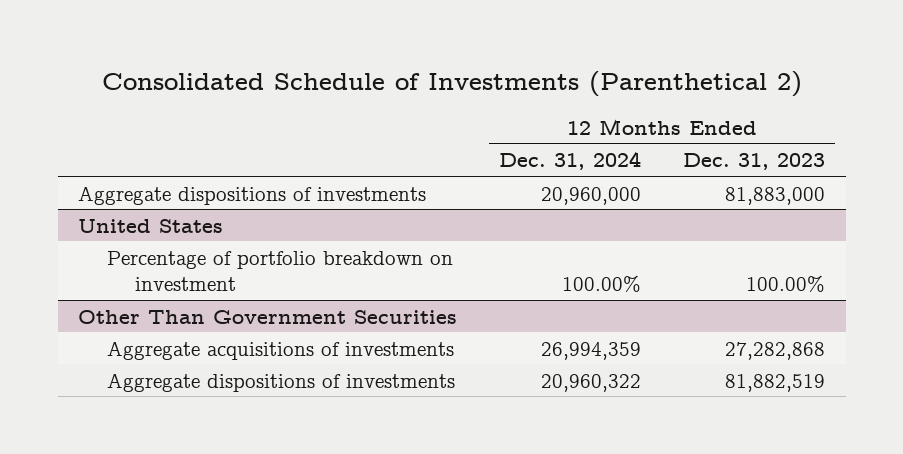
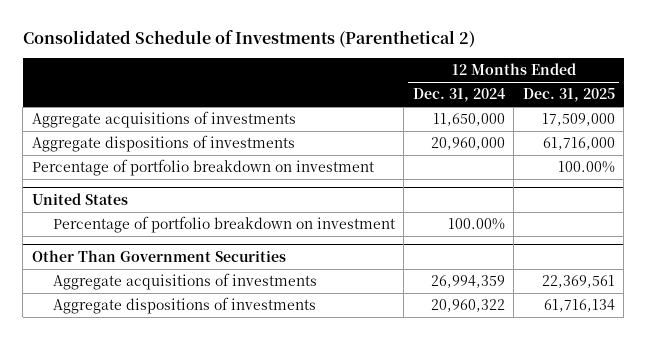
[682,153,825,171] Dec. 31, 2023 -> none
none -> [522,88,615,103] Dec. 31, 2025
none -> [31,111,296,129] Aggregate acquisitions of investments
none -> [31,159,374,177] Percentage of portfolio breakdown on investment

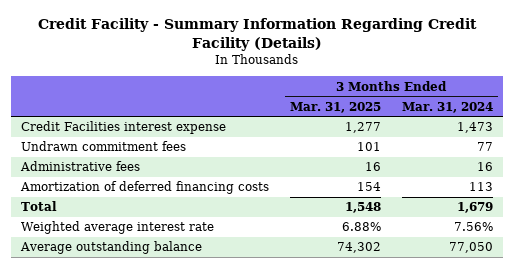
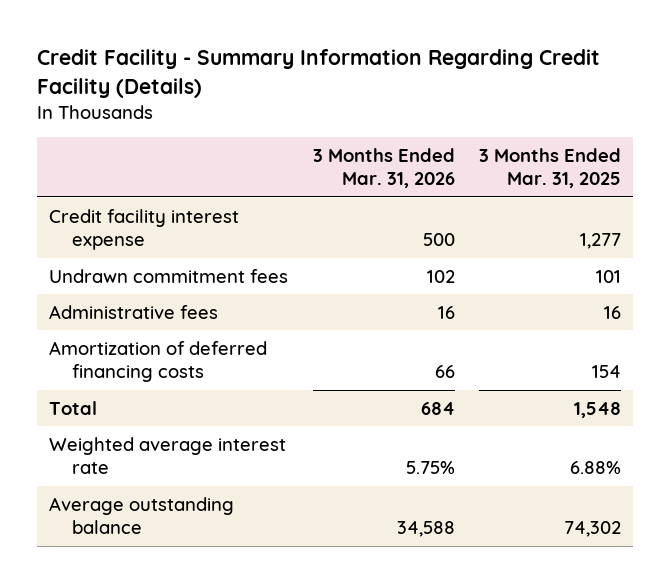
[401,101,493,113] Mar. 31, 2024 -> none
none -> [312,147,455,189] 3 Months Ended Mar. 31, 2026
[21,121,227,135] Credit Facilities interest expense -> [49,208,240,251] Credit facility interest expense

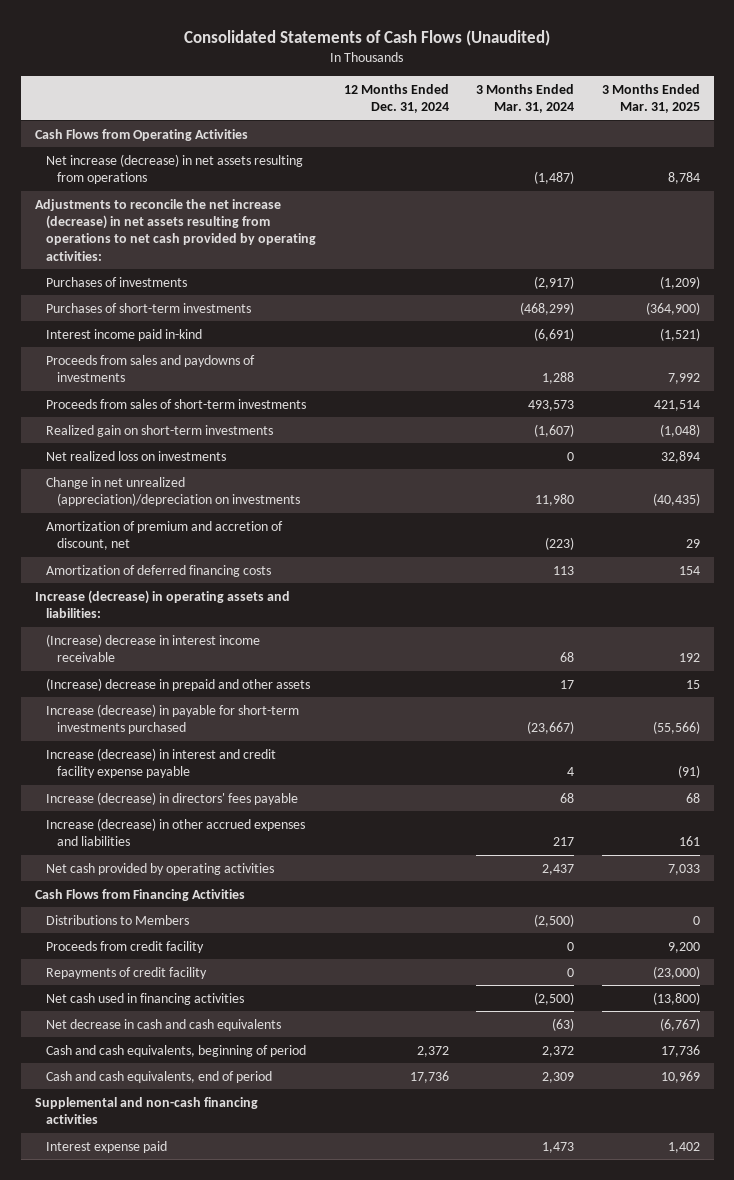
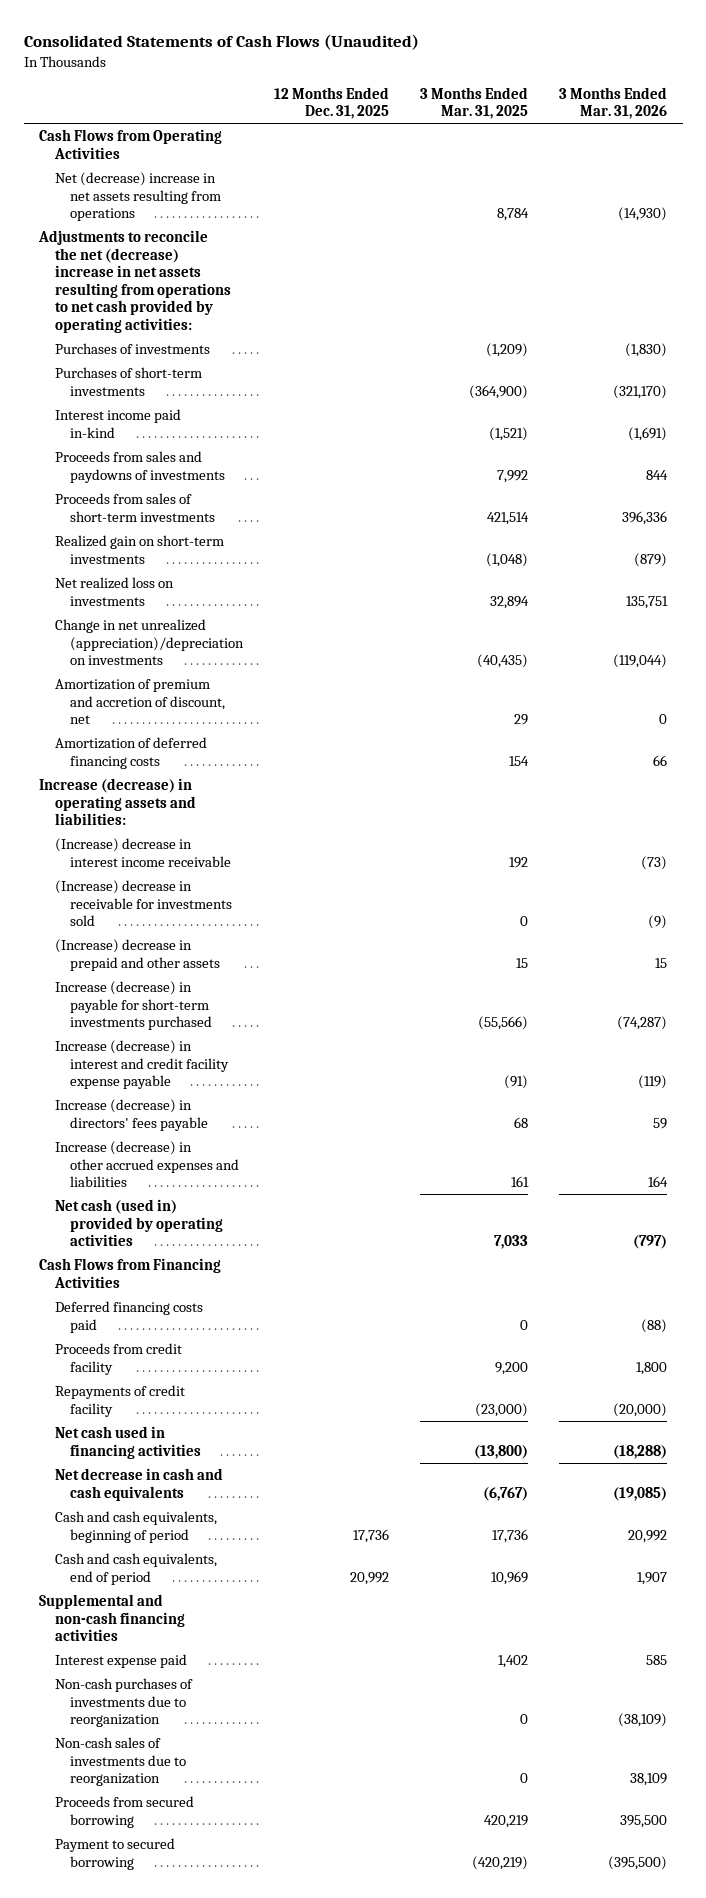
[343,83,449,114] 12 Months Ended Dec. 31, 2024 -> none
[476,83,575,114] 3 Months Ended Mar. 31, 2024 -> none
none -> [274,86,390,120] 12 Months Ended Dec. 31, 2025
none -> [559,86,668,120] 3 Months Ended Mar. 31, 2026
[45,153,303,185] Net increase (decrease) in net assets resulting from operations -> [54,172,222,222] Net (decrease) increase in net assets resulting from operations
[34,198,316,261] Adjustments to reconcile the net increase (decrease) in net assets resulting from operations to net cash provided by operating activities: -> [38,230,231,333] Adjustments to reconcile the net (decrease) increase in net assets resulting from operations to net cash provided by operating activities:
none -> [54,880,233,927] (Increase) decrease in receivable for investments sold
[45,862,274,875] Net cash provided by operating activities -> [54,1199,224,1247] Net cash (used in) provided by operating activities
[45,914,189,925] Distributions to Members -> none
none -> [54,1301,203,1333] Deferred financing costs paid
none -> [54,1678,193,1728] Non-cash purchases of investments due to reorganization
none -> [54,1737,187,1787] Non-cash sales of investments due to reorganization
none -> [54,1796,194,1828] Proceeds from secured borrowing
none -> [54,1838,175,1870] Payment to secured borrowing

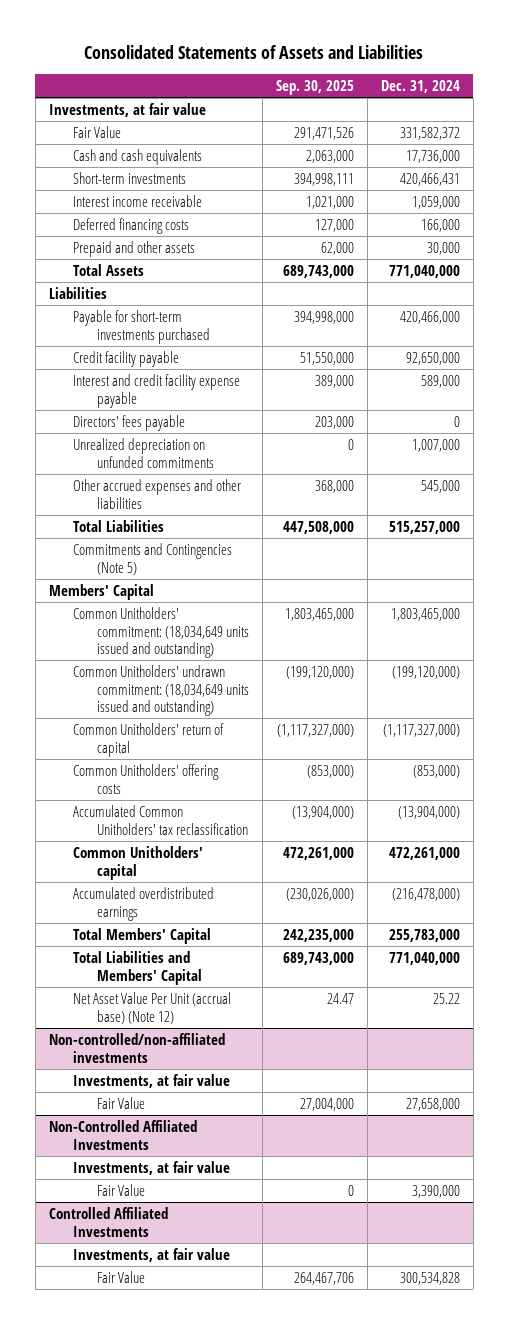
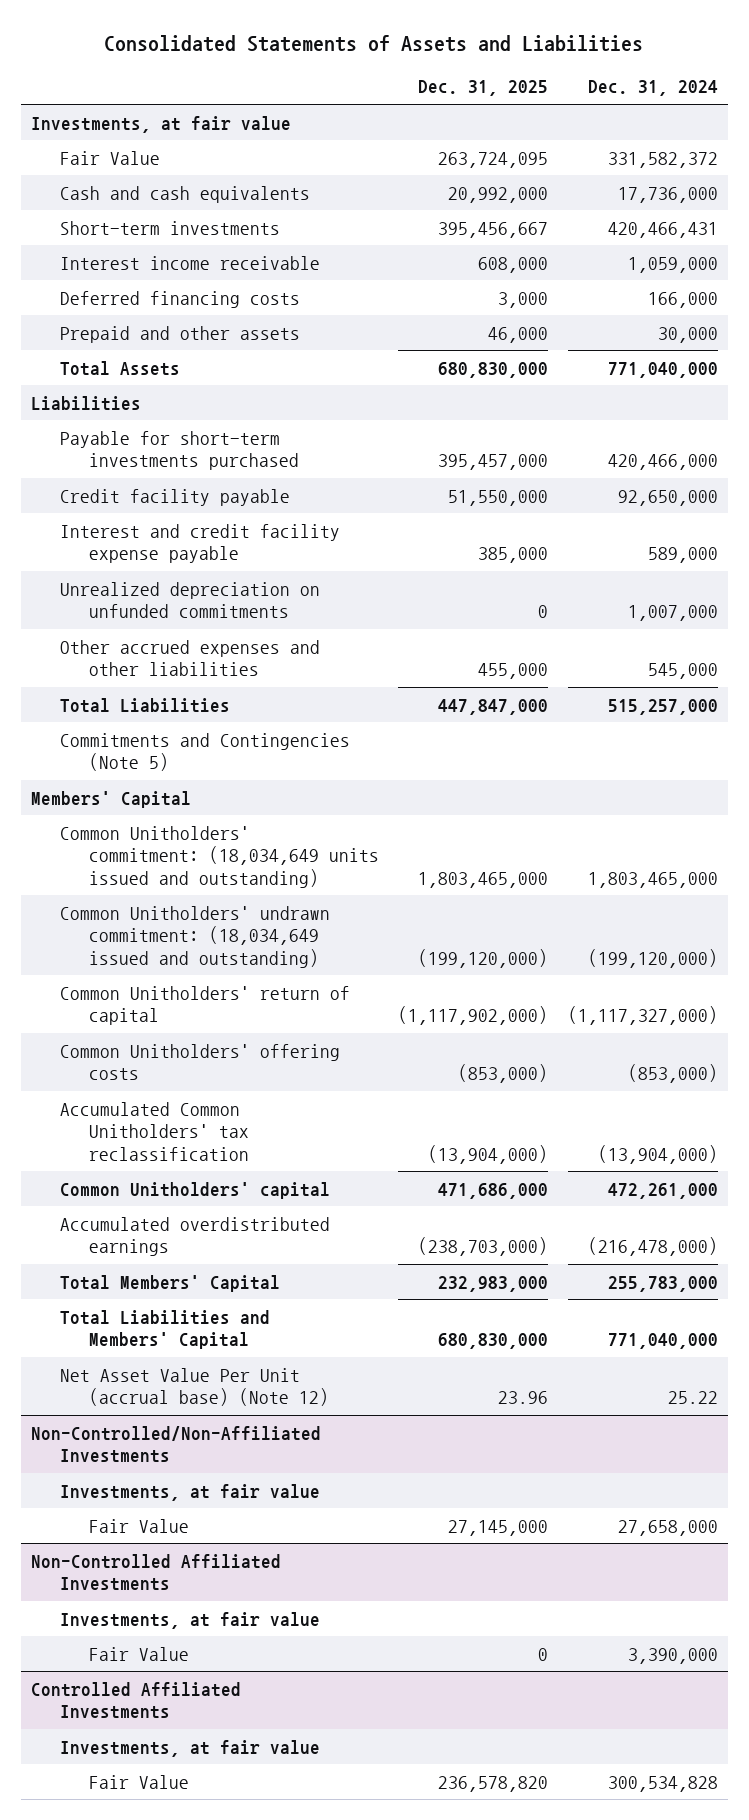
[275,79,354,95] Sep. 30, 2025 -> none
none -> [418,80,549,97] Dec. 31, 2025
[72,414,185,431] Directors' fees payable -> none
[72,664,249,717] Common Unitholders' undrawn commitment: (18,034,649 units issued and outstanding) -> [59,905,330,968] Common Unitholders' undrawn commitment: (18,034,649 issued and outstanding)
[48,1032,225,1063] Non-controlled/non-affiliated investments -> [30,1425,321,1464] Non-Controlled/Non-Affiliated Investments

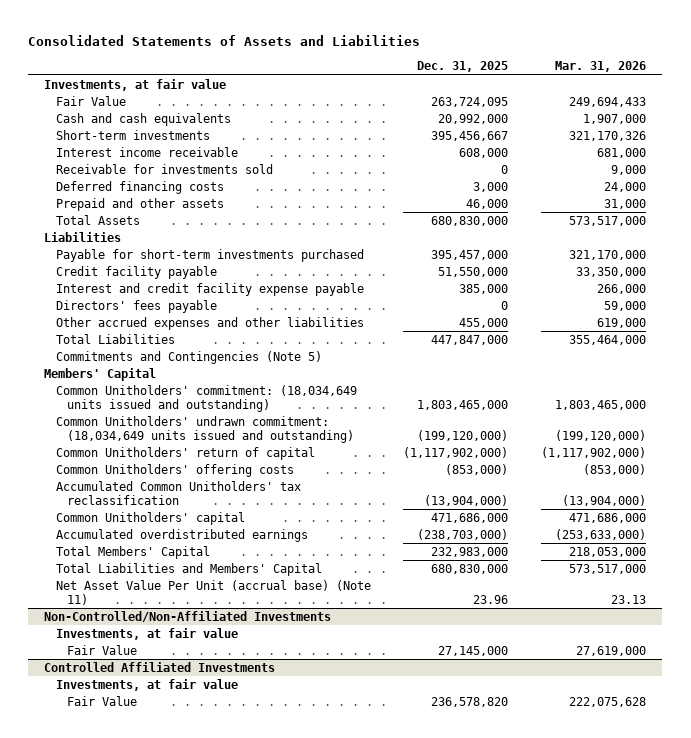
[587,80,718,97] Dec. 31, 2024 -> none
none -> [555,61,647,73] Mar. 31, 2026
none -> [55,163,273,174] Receivable for investments sold
[59,581,320,619] Unrealized depreciation on unfunded commitments -> none
none -> [55,299,217,313] Directors' fees payable
[59,905,330,968] Common Unitholders' undrawn commitment: (18,034,649 issued and outstanding) -> [55,415,354,443] Common Unitholders' undrawn commitment: (18,034,649 units issued and outstanding)
[59,1367,329,1407] Net Asset Value Per Unit (accrual base) (Note 12) -> [55,579,371,605] Net Asset Value Per Unit (accrual base) (Note 11)
[30,1553,281,1592] Non-Controlled Affiliated Investments -> none
[59,1611,320,1629] Investments, at fair value -> none
[88,1646,189,1661] Fair Value -> none

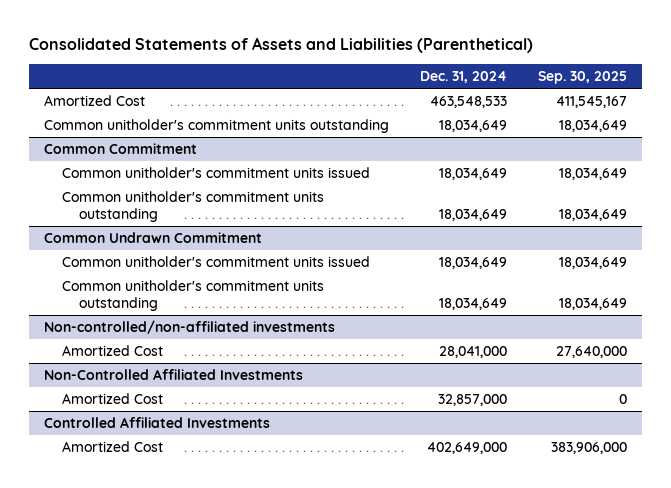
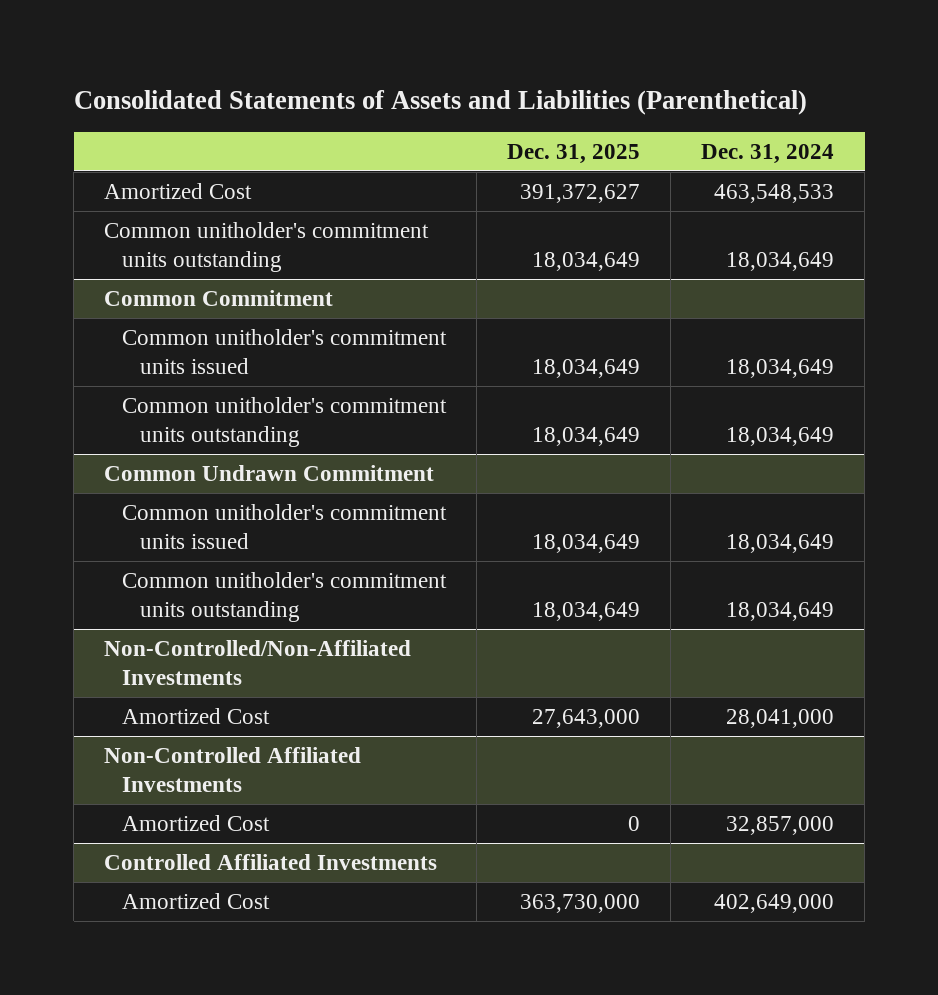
[537,71,627,85] Sep. 30, 2025 -> none
none -> [507,143,641,164] Dec. 31, 2025
[44,319,336,334] Non-controlled/non-affiliated investments -> [104,639,412,686] Non-Controlled/Non-Affiliated Investments

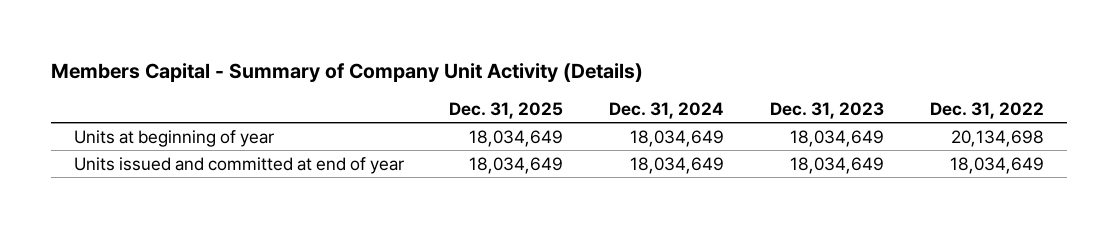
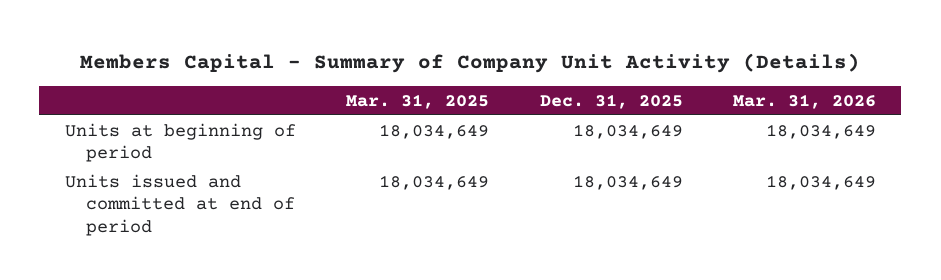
[609,101,725,119] Dec. 31, 2024 -> none
[769,101,884,119] Dec. 31, 2023 -> none
[929,101,1044,119] Dec. 31, 2022 -> none
none -> [346,93,490,109] Mar. 31, 2025
none -> [733,93,877,109] Mar. 31, 2026
[73,129,274,147] Units at beginning of year -> [64,122,296,163] Units at beginning of period
[73,156,404,174] Units issued and committed at end of year -> [64,173,296,237] Units issued and committed at end of period

